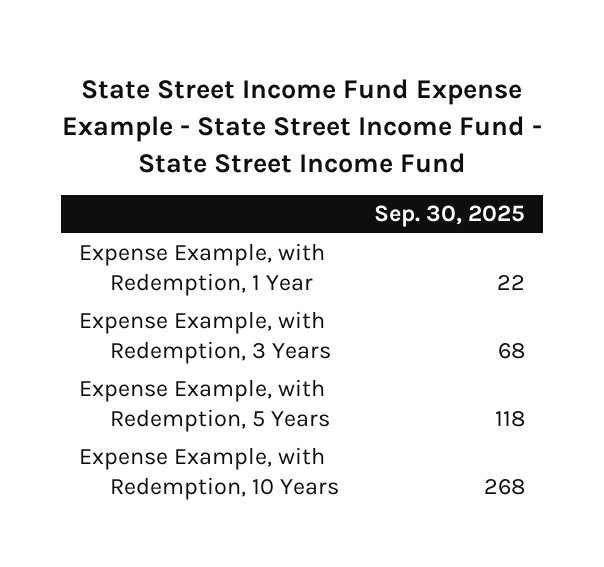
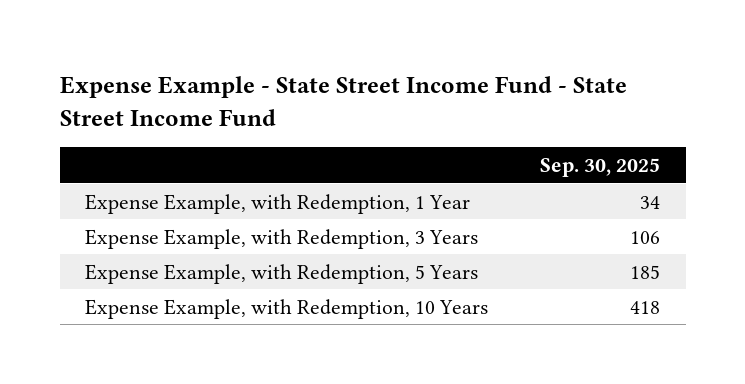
[62,79,543,173] State Street Income Fund Expense Example - State Street Income Fund - State Street Income Fund -> [59,75,627,127] Expense Example - State Street Income Fund - State Street Income Fund
[497,275,526,291] 22 -> [639,195,660,209] 34
[498,343,526,360] 68 -> [629,230,660,244] 106
[495,411,526,428] 118 -> [629,264,660,279] 185
[484,479,526,496] 268 -> [629,300,660,314] 418

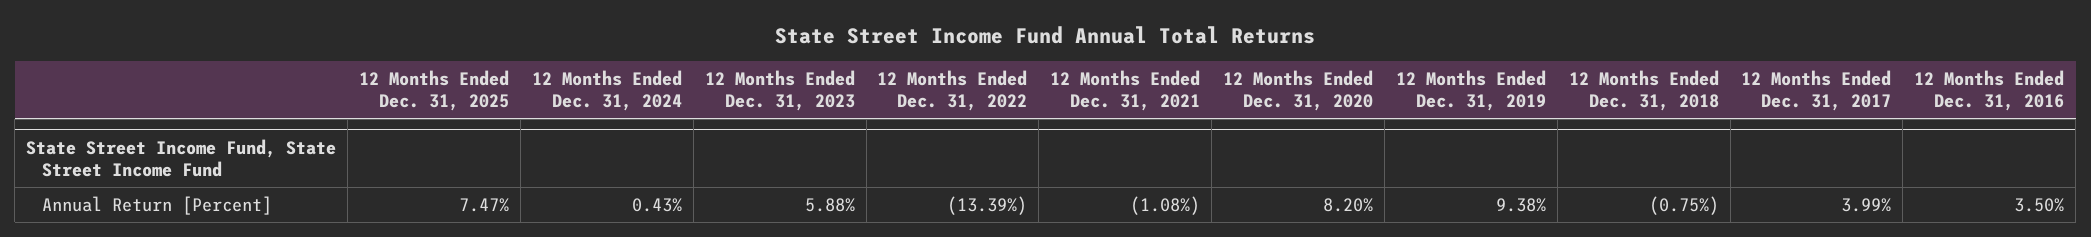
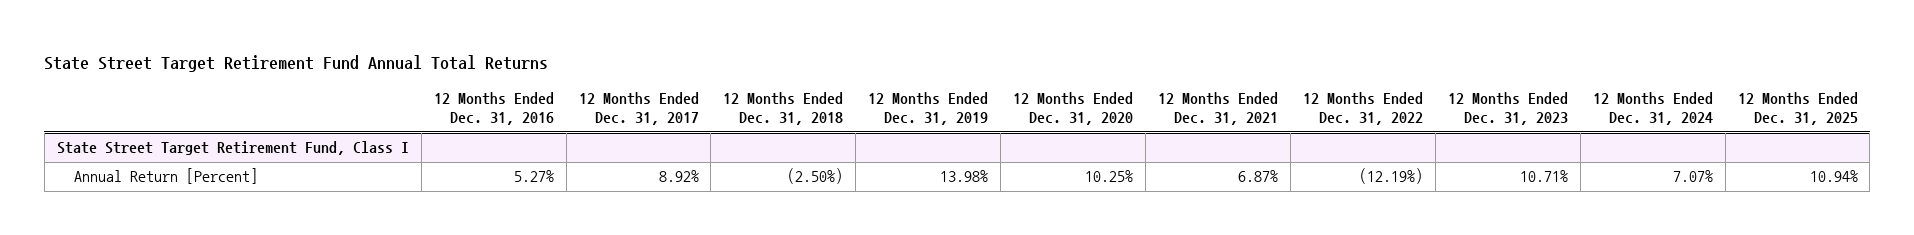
[775,26,1316,45] State Street Income Fund Annual Total Returns -> [44,55,549,73] State Street Target Retirement Fund Annual Total Returns
[26,138,337,177] State Street Income Fund, State Street Income Fund -> none
none -> [56,141,409,156] State Street Target Retirement Fund, Class I
[459,198,510,213] 7.47% -> [1809,170,1858,183] 10.94%
[631,198,682,213] 0.43% -> [1672,170,1713,183] 7.07%
[804,198,855,213] 5.88% -> [1519,170,1568,183] 10.71%
[947,196,1028,216] (13.39%) -> [1358,168,1423,185] (12.19%)
[1130,196,1201,216] (1.08%) -> [1238,170,1279,183] 6.87%
[1323,198,1374,213] 8.20% -> [1085,170,1134,183] 10.25%
[1495,198,1546,213] 9.38% -> [940,170,989,183] 13.98%
[1648,196,1719,216] (0.75%) -> [787,168,844,185] (2.50%)
[1841,198,1892,213] 3.99% -> [658,170,699,183] 8.92%
[2014,198,2065,213] 3.50% -> [513,170,554,183] 5.27%

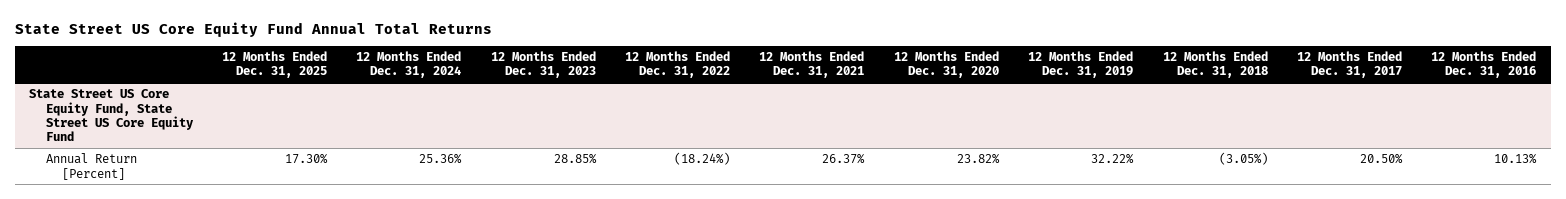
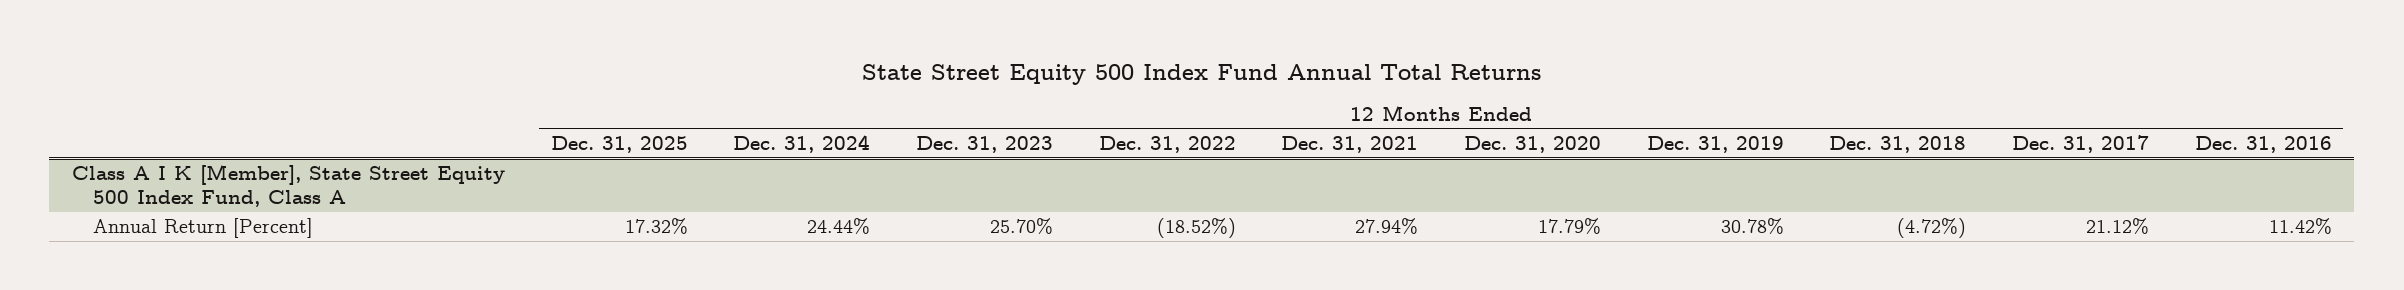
[14,21,492,37] State Street US Core Equity Fund Annual Total Returns -> [861,63,1541,85] State Street Equity 500 Index Fund Annual Total Returns
[29,89,194,142] State Street US Core Equity Fund, State Street US Core Equity Fund -> none
none -> [72,164,506,208] Class A I K [Member], State Street Equity 500 Index Fund, Class A
[284,153,328,165] 17.30% -> [624,218,688,235] 17.32%
[419,153,463,165] 25.36% -> [807,218,871,235] 24.44%
[553,153,597,165] 28.85% -> [990,218,1054,235] 25.70%
[674,152,731,166] (18.24%) -> [1156,218,1236,239] (18.52%)
[822,153,866,165] 26.37% -> [1355,218,1419,235] 27.94%
[956,153,1000,165] 23.82% -> [1538,218,1602,235] 17.79%
[1091,153,1135,165] 32.22% -> [1720,218,1784,235] 30.78%
[1218,152,1268,166] (3.05%) -> [1897,218,1967,239] (4.72%)
[1360,153,1404,165] 20.50% -> [2085,218,2149,235] 21.12%
[1494,153,1538,165] 10.13% -> [2268,218,2332,235] 11.42%

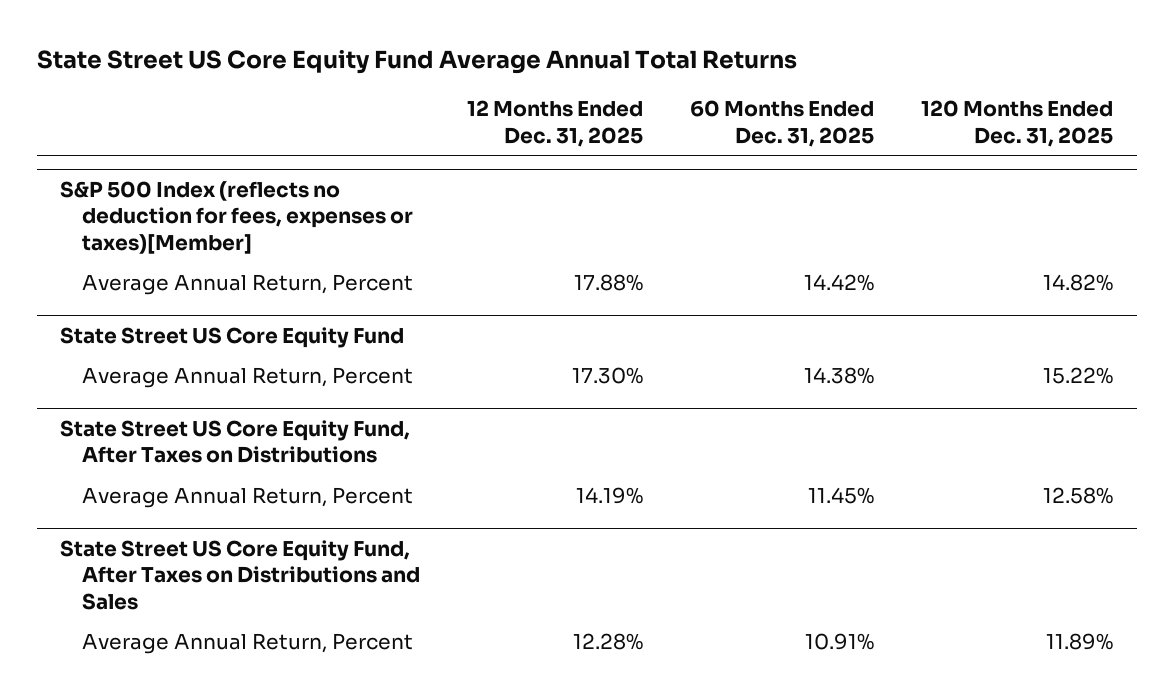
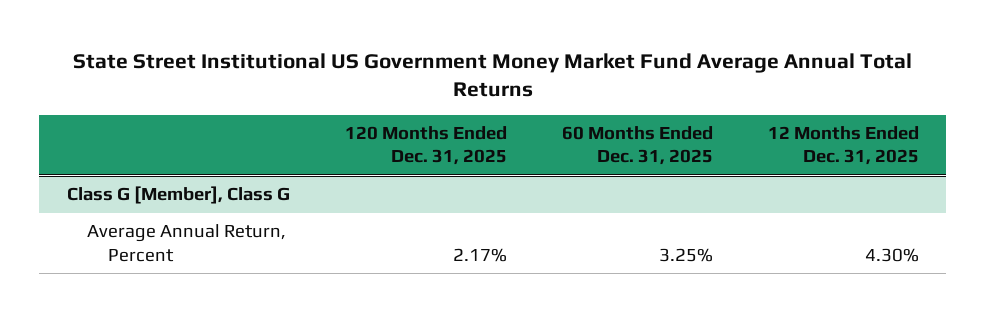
[36,49,797,75] State Street US Core Equity Fund Average Annual Total Returns -> [72,52,912,98] State Street Institutional US Government Money Market Fund Average Annual Total Returns
[60,180,413,254] S&P 500 Index (reflects no deduction for fees, expenses or taxes)[Member] -> none
[60,326,405,348] State Street US Core Equity Fund -> none
[81,366,413,388] Average Annual Return, Percent -> none
[60,419,411,464] State Street US Core Equity Fund, After Taxes on Distributions -> none
[81,486,413,508] Average Annual Return, Percent -> none
[60,539,420,610] State Street US Core Equity Fund, After Taxes on Distributions and Sales -> none
[81,632,413,654] Average Annual Return, Percent -> none
none -> [66,186,290,205] Class G [Member], Class G
[574,273,644,291] 17.88% -> [864,247,919,262] 4.30%
[804,273,875,291] 14.42% -> [658,247,713,262] 3.25%
[1043,273,1114,291] 14.82% -> [452,247,507,262] 2.17%

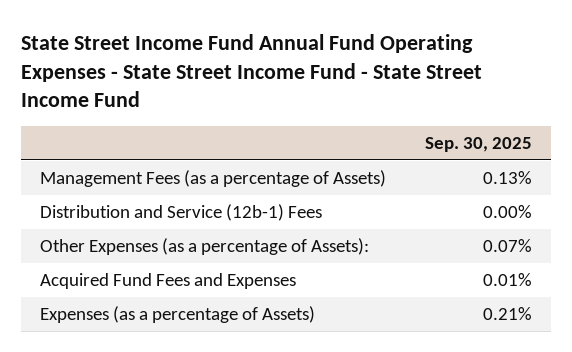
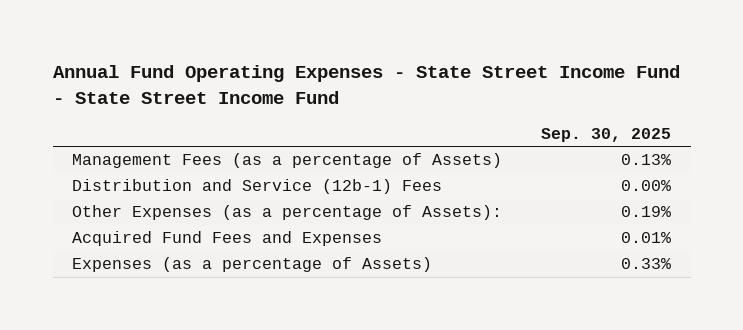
[21,33,483,108] State Street Income Fund Annual Fund Operating Expenses - State Street Income Fund - State Street Income Fund -> [52,65,680,104] Annual Fund Operating Expenses - State Street Income Fund - State Street Income Fund
[482,238,532,252] 0.07% -> [621,206,672,218] 0.19%
[482,306,532,320] 0.21% -> [621,258,672,270] 0.33%

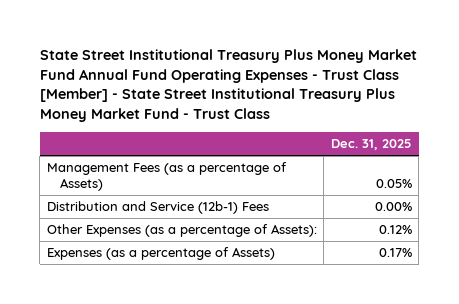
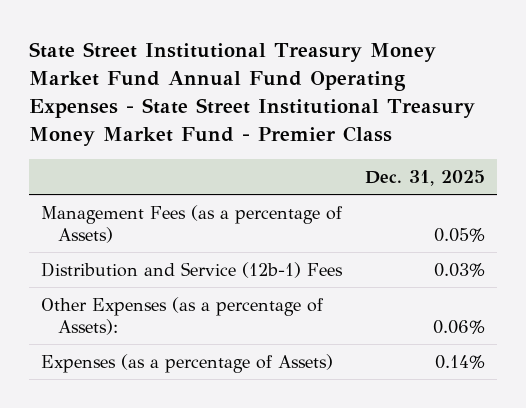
[39,48,417,123] State Street Institutional Treasury Plus Money Market Fund Annual Fund Operating Expenses - Trust Class [Member] - State Street Institutional Treasury Plus Money Market Fund - Trust Class -> [28,41,475,146] State Street Institutional Treasury Money Market Fund Annual Fund Operating Expenses - State Street Institutional Treasury Money Market Fund - Premier Class
[374,202,412,212] 0.00% -> [434,262,486,277] 0.03%
[378,225,412,235] 0.12% -> [433,319,486,334] 0.06%
[378,248,412,258] 0.17% -> [435,354,486,369] 0.14%

